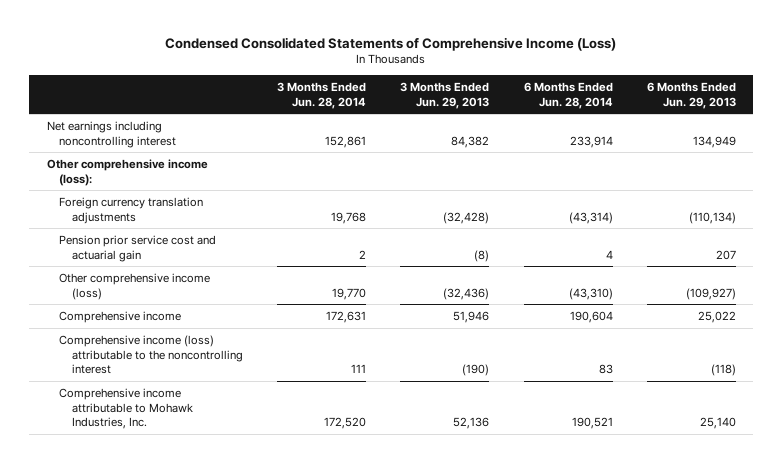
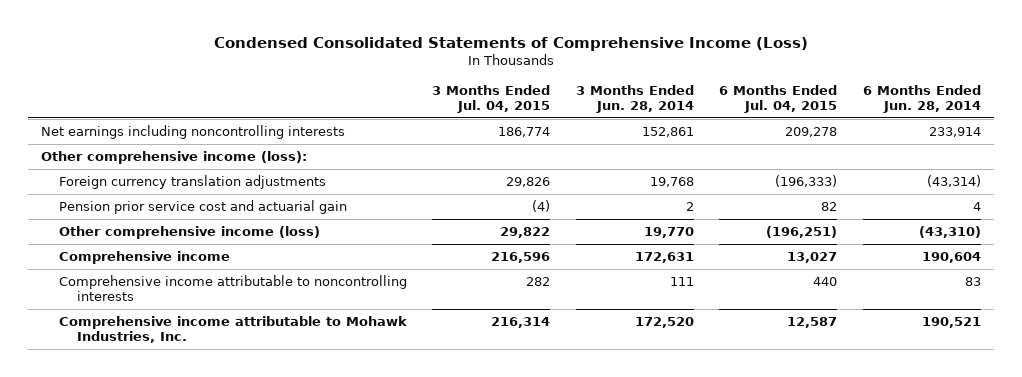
[400,82,490,109] 3 Months Ended Jun. 29, 2013 -> none
[647,82,737,109] 6 Months Ended Jun. 29, 2013 -> none
none -> [432,84,551,114] 3 Months Ended Jul. 04, 2015
none -> [719,84,838,114] 6 Months Ended Jul. 04, 2015
[46,120,177,148] Net earnings including noncontrolling interest -> [40,125,345,140] Net earnings including noncontrolling interests
[59,334,243,375] Comprehensive income (loss) attributable to the noncontrolling interest -> [58,275,407,302] Comprehensive income attributable to noncontrolling interests

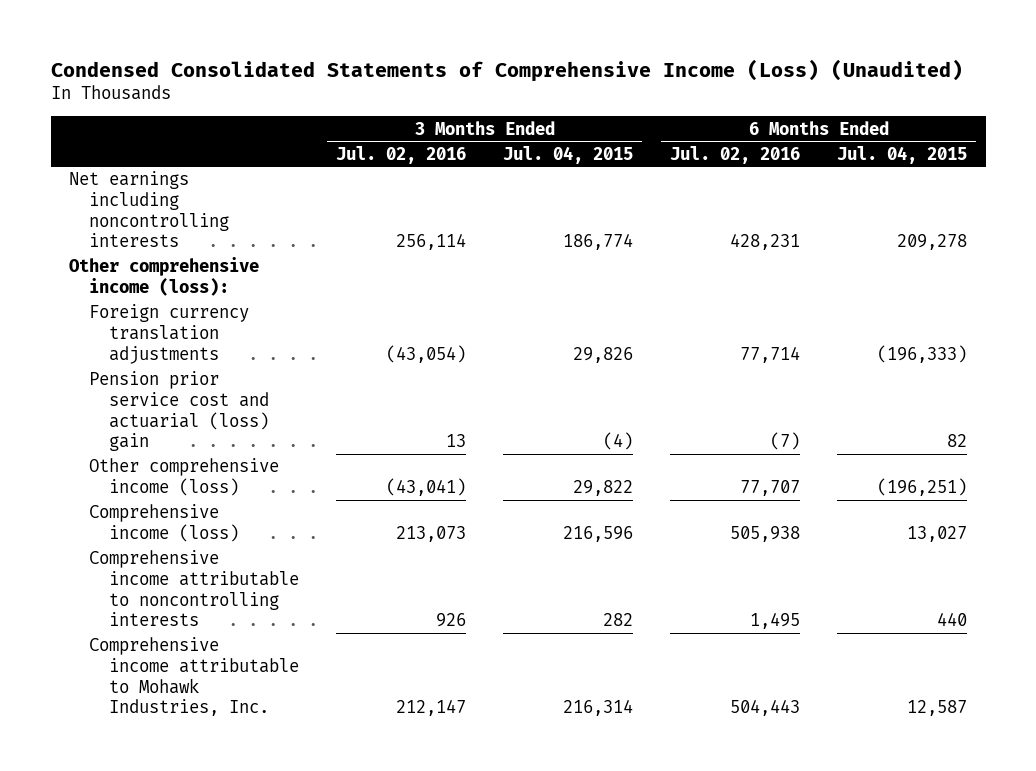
[213,36,808,51] Condensed Consolidated Statements of Comprehensive Income (Loss) -> [50,58,963,82] Condensed Consolidated Statements of Comprehensive Income (Loss) (Unaudited)
[575,84,694,114] 3 Months Ended Jun. 28, 2014 -> none
[863,84,982,114] 6 Months Ended Jun. 28, 2014 -> none
none -> [336,145,467,164] Jul. 02, 2016
none -> [670,145,801,164] Jul. 02, 2016
[58,200,347,215] Pension prior service cost and actuarial gain -> [89,371,270,452] Pension prior service cost and actuarial (loss) gain
[58,251,230,265] Comprehensive income -> [89,504,240,543] Comprehensive income (loss)

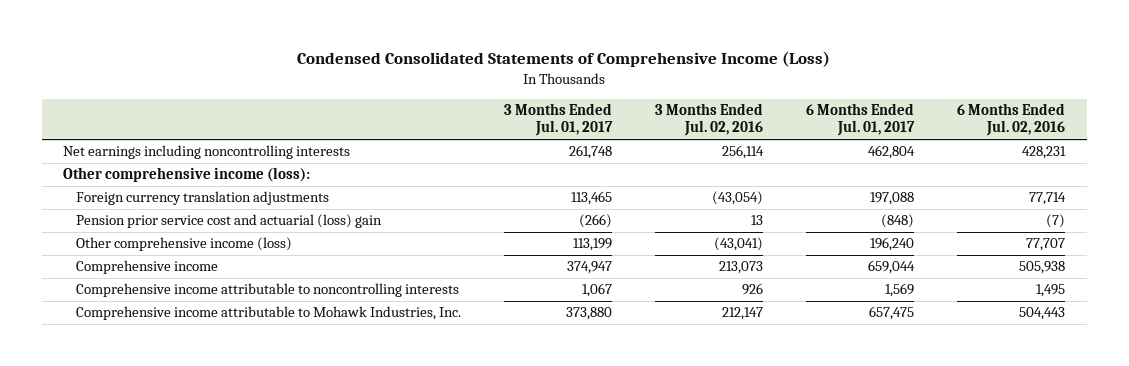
[50,58,963,82] Condensed Consolidated Statements of Comprehensive Income (Loss) (Unaudited) -> [297,51,831,68] Condensed Consolidated Statements of Comprehensive Income (Loss)
[503,145,634,164] Jul. 04, 2015 -> none
[837,145,968,164] Jul. 04, 2015 -> none
none -> [503,103,613,137] 3 Months Ended Jul. 01, 2017
none -> [806,103,916,137] 6 Months Ended Jul. 01, 2017
[89,504,240,543] Comprehensive income (loss) -> [75,260,218,275] Comprehensive income

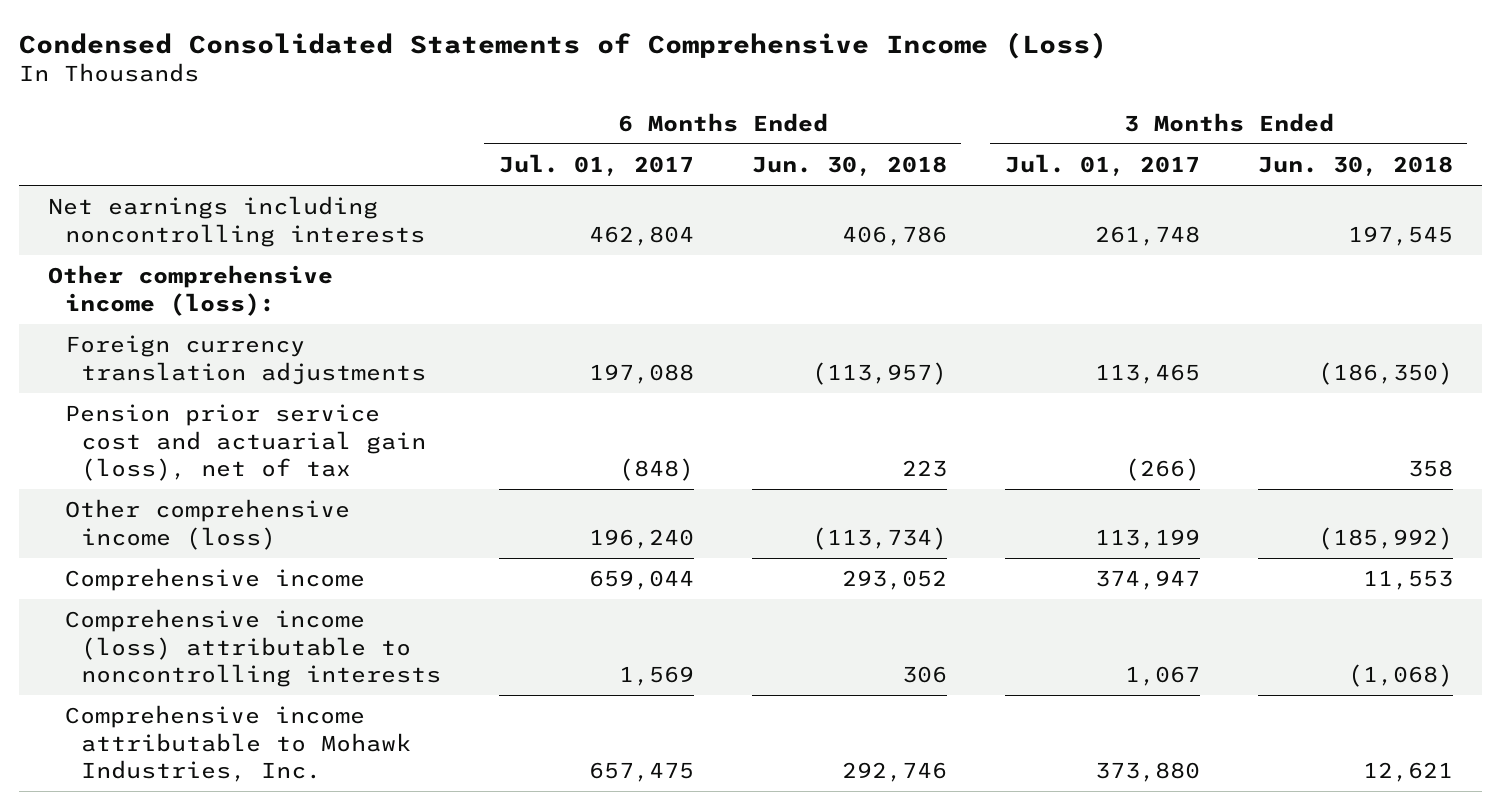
[654,103,763,137] 3 Months Ended Jul. 02, 2016 -> none
[957,103,1066,137] 6 Months Ended Jul. 02, 2016 -> none
none -> [751,155,947,176] Jun. 30, 2018
none -> [1257,155,1453,176] Jun. 30, 2018
[75,214,382,229] Pension prior service cost and actuarial (loss) gain -> [64,404,426,482] Pension prior service cost and actuarial gain (loss), net of tax
[75,283,459,298] Comprehensive income attributable to noncontrolling interests -> [64,609,441,688] Comprehensive income (loss) attributable to noncontrolling interests

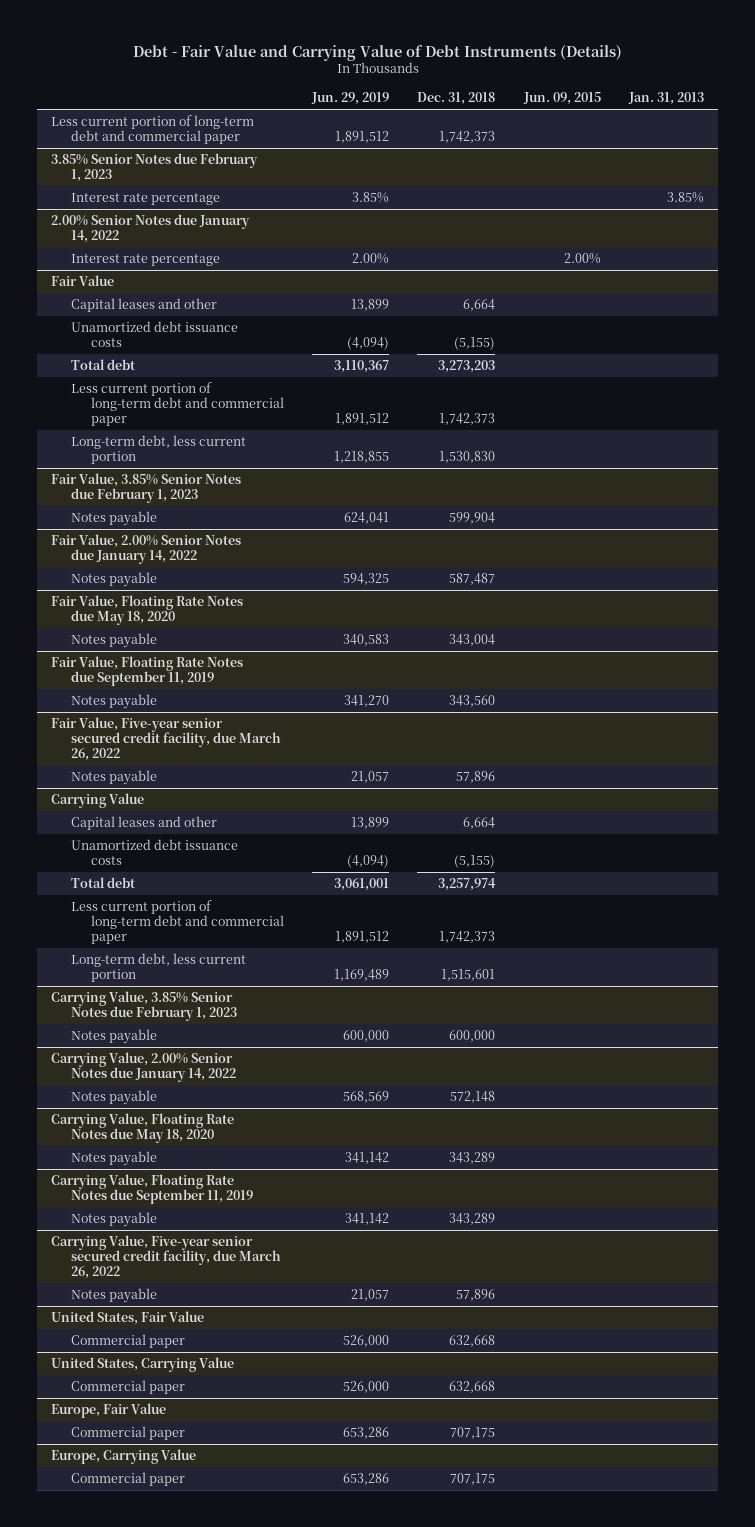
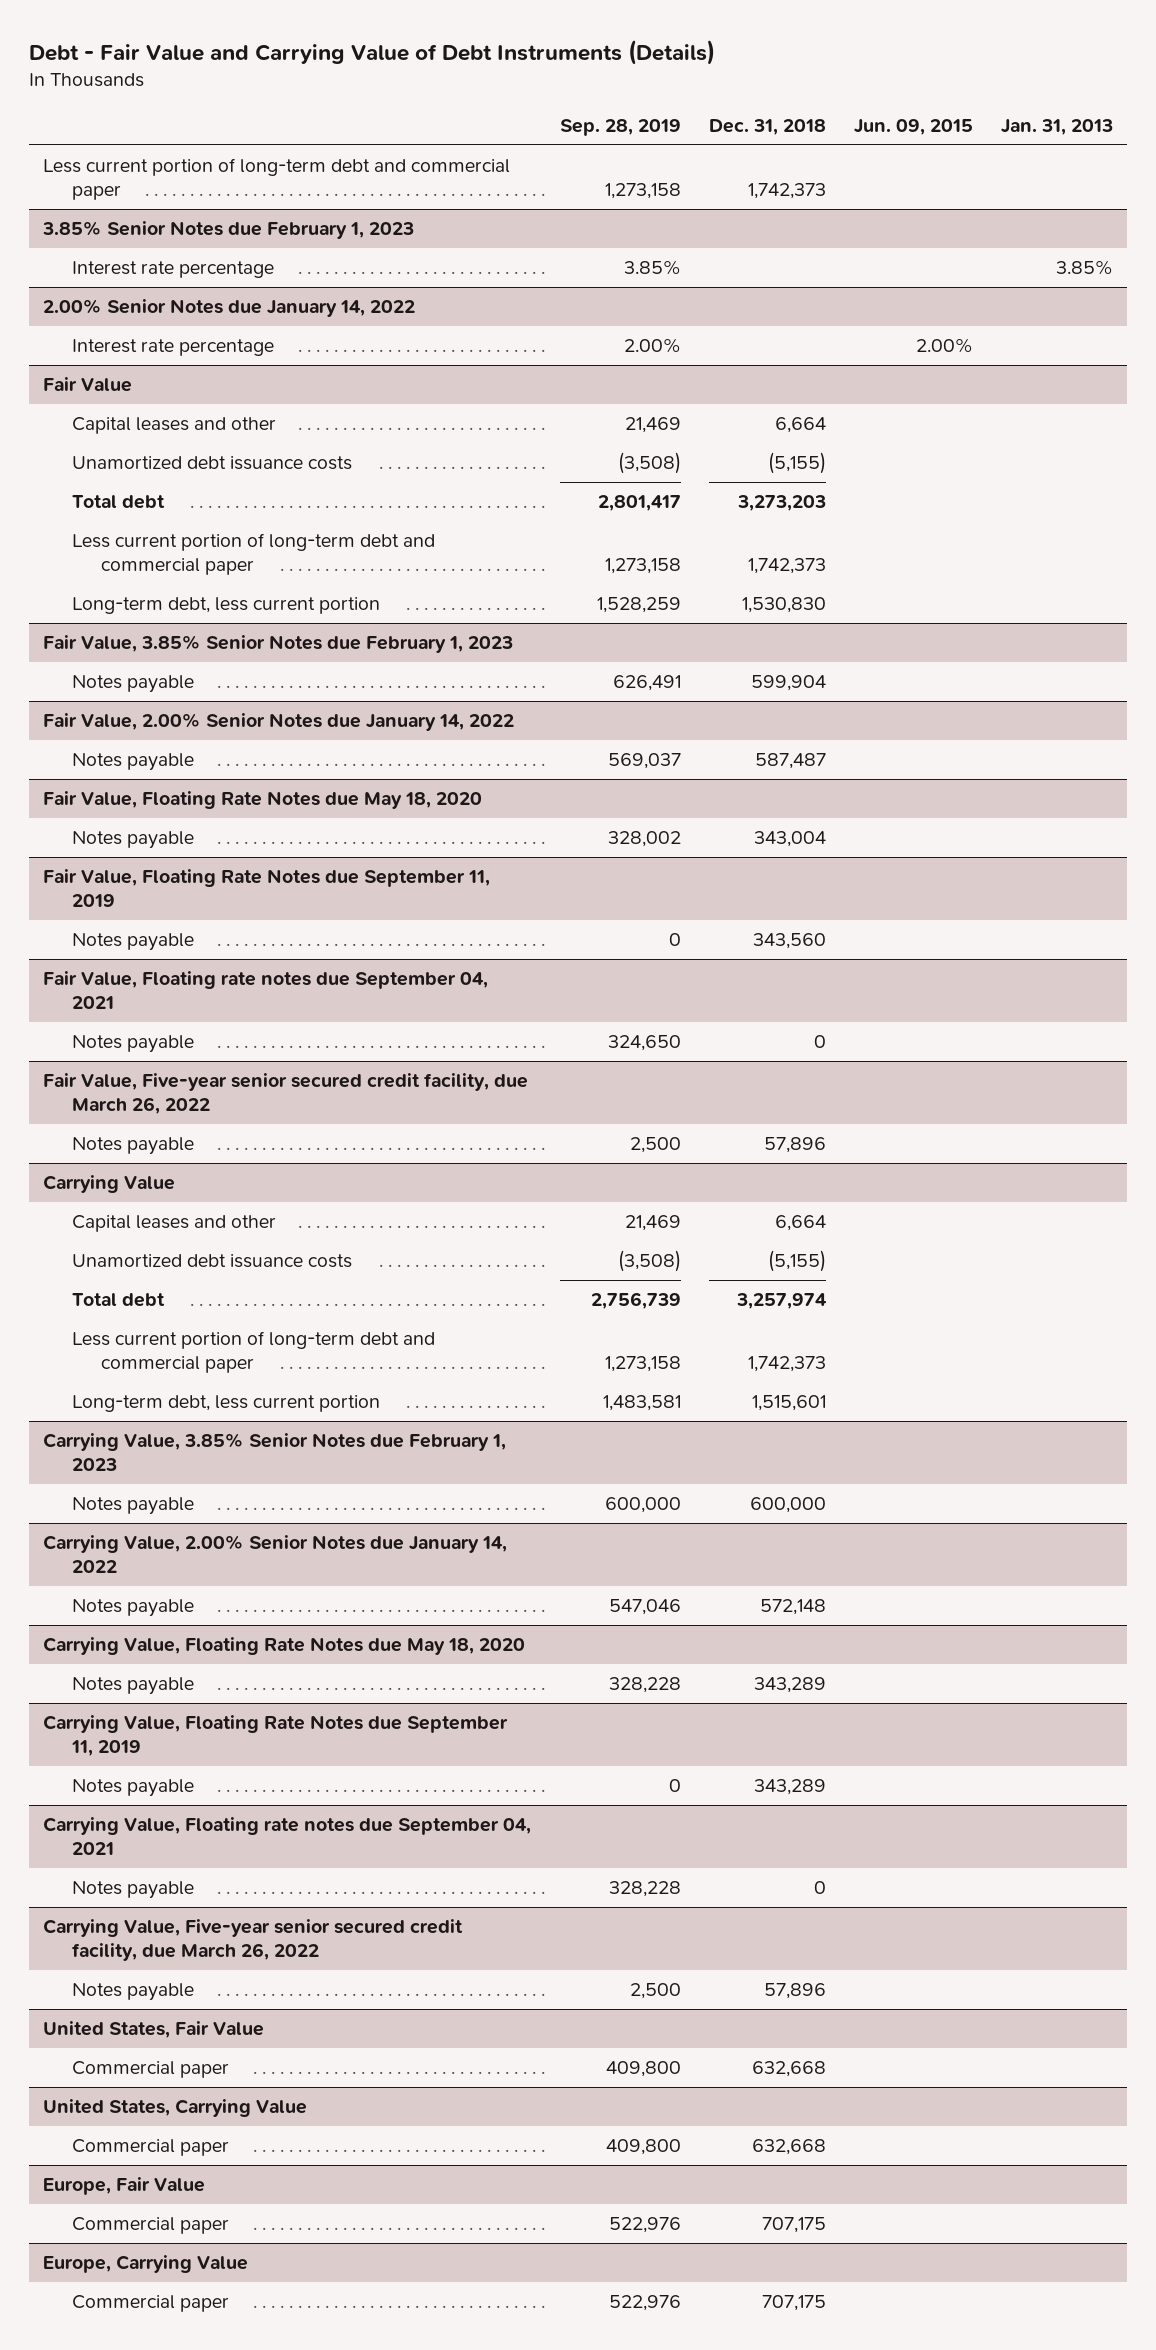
[311,92,390,106] Jun. 29, 2019 -> none
none -> [559,119,681,137] Sep. 28, 2019
none -> [43,971,489,1010] Fair Value, Floating rate notes due September 04, 2021
none -> [72,1035,195,1054] Notes payable
none -> [43,1817,532,1856] Carrying Value, Floating rate notes due September 04, 2021
none -> [72,1881,195,1900] Notes payable

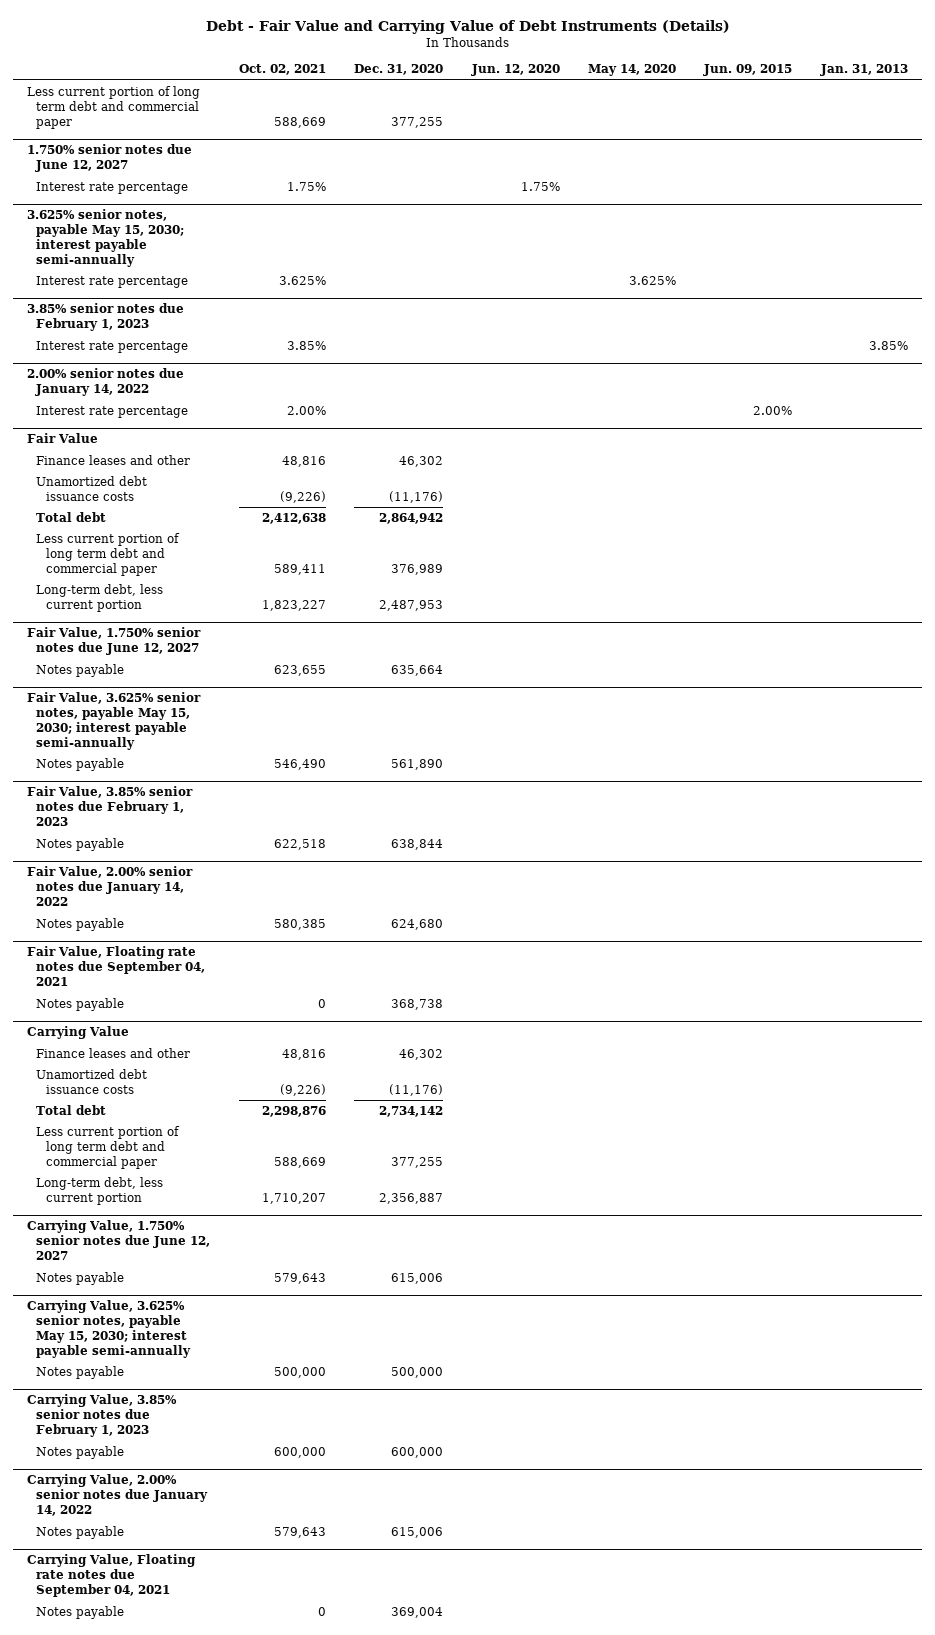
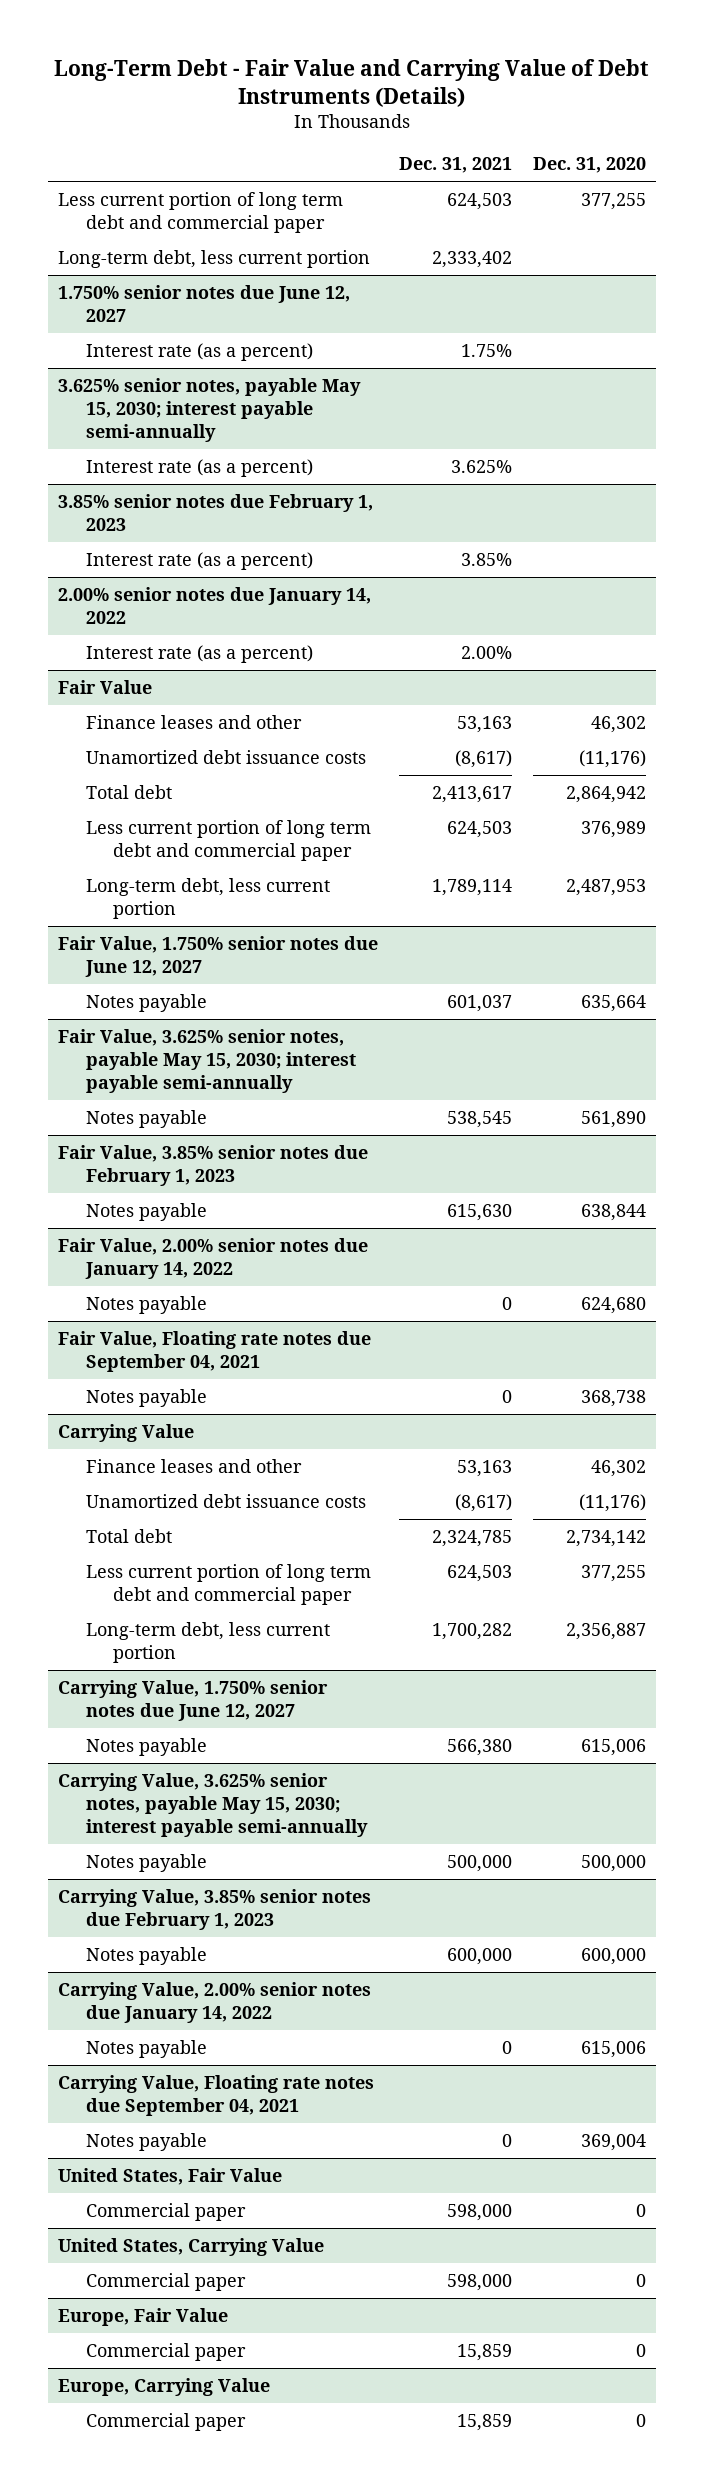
[205,20,730,35] Debt - Fair Value and Carrying Value of Debt Instruments (Details) -> [53,58,649,107] Long-Term Debt - Fair Value and Carrying Value of Debt Instruments (Details)
[238,64,326,76] Oct. 02, 2021 -> none
[470,64,560,77] Jun. 12, 2020 -> none
[587,64,676,77] May 14, 2020 -> none
[703,64,793,77] Jun. 09, 2015 -> none
[819,64,908,77] Jan. 31, 2013 -> none
none -> [398,157,512,174] Dec. 31, 2021
none -> [58,249,371,268] Long-term debt, less current portion
[36,181,189,194] Interest rate percentage -> [85,342,313,361] Interest rate (as a percent)
[36,275,189,288] Interest rate percentage -> [85,458,313,477] Interest rate (as a percent)
[36,340,189,353] Interest rate percentage -> [85,551,313,570] Interest rate (as a percent)
[36,405,189,418] Interest rate percentage -> [85,644,313,663] Interest rate (as a percent)
none -> [58,2167,283,2185] United States, Fair Value
none -> [85,2202,246,2221] Commercial paper
none -> [58,2237,325,2256] United States, Carrying Value
none -> [85,2272,246,2291] Commercial paper
none -> [58,2307,229,2326] Europe, Fair Value
none -> [85,2342,246,2361] Commercial paper
none -> [58,2377,271,2396] Europe, Carrying Value
none -> [85,2412,246,2431] Commercial paper

